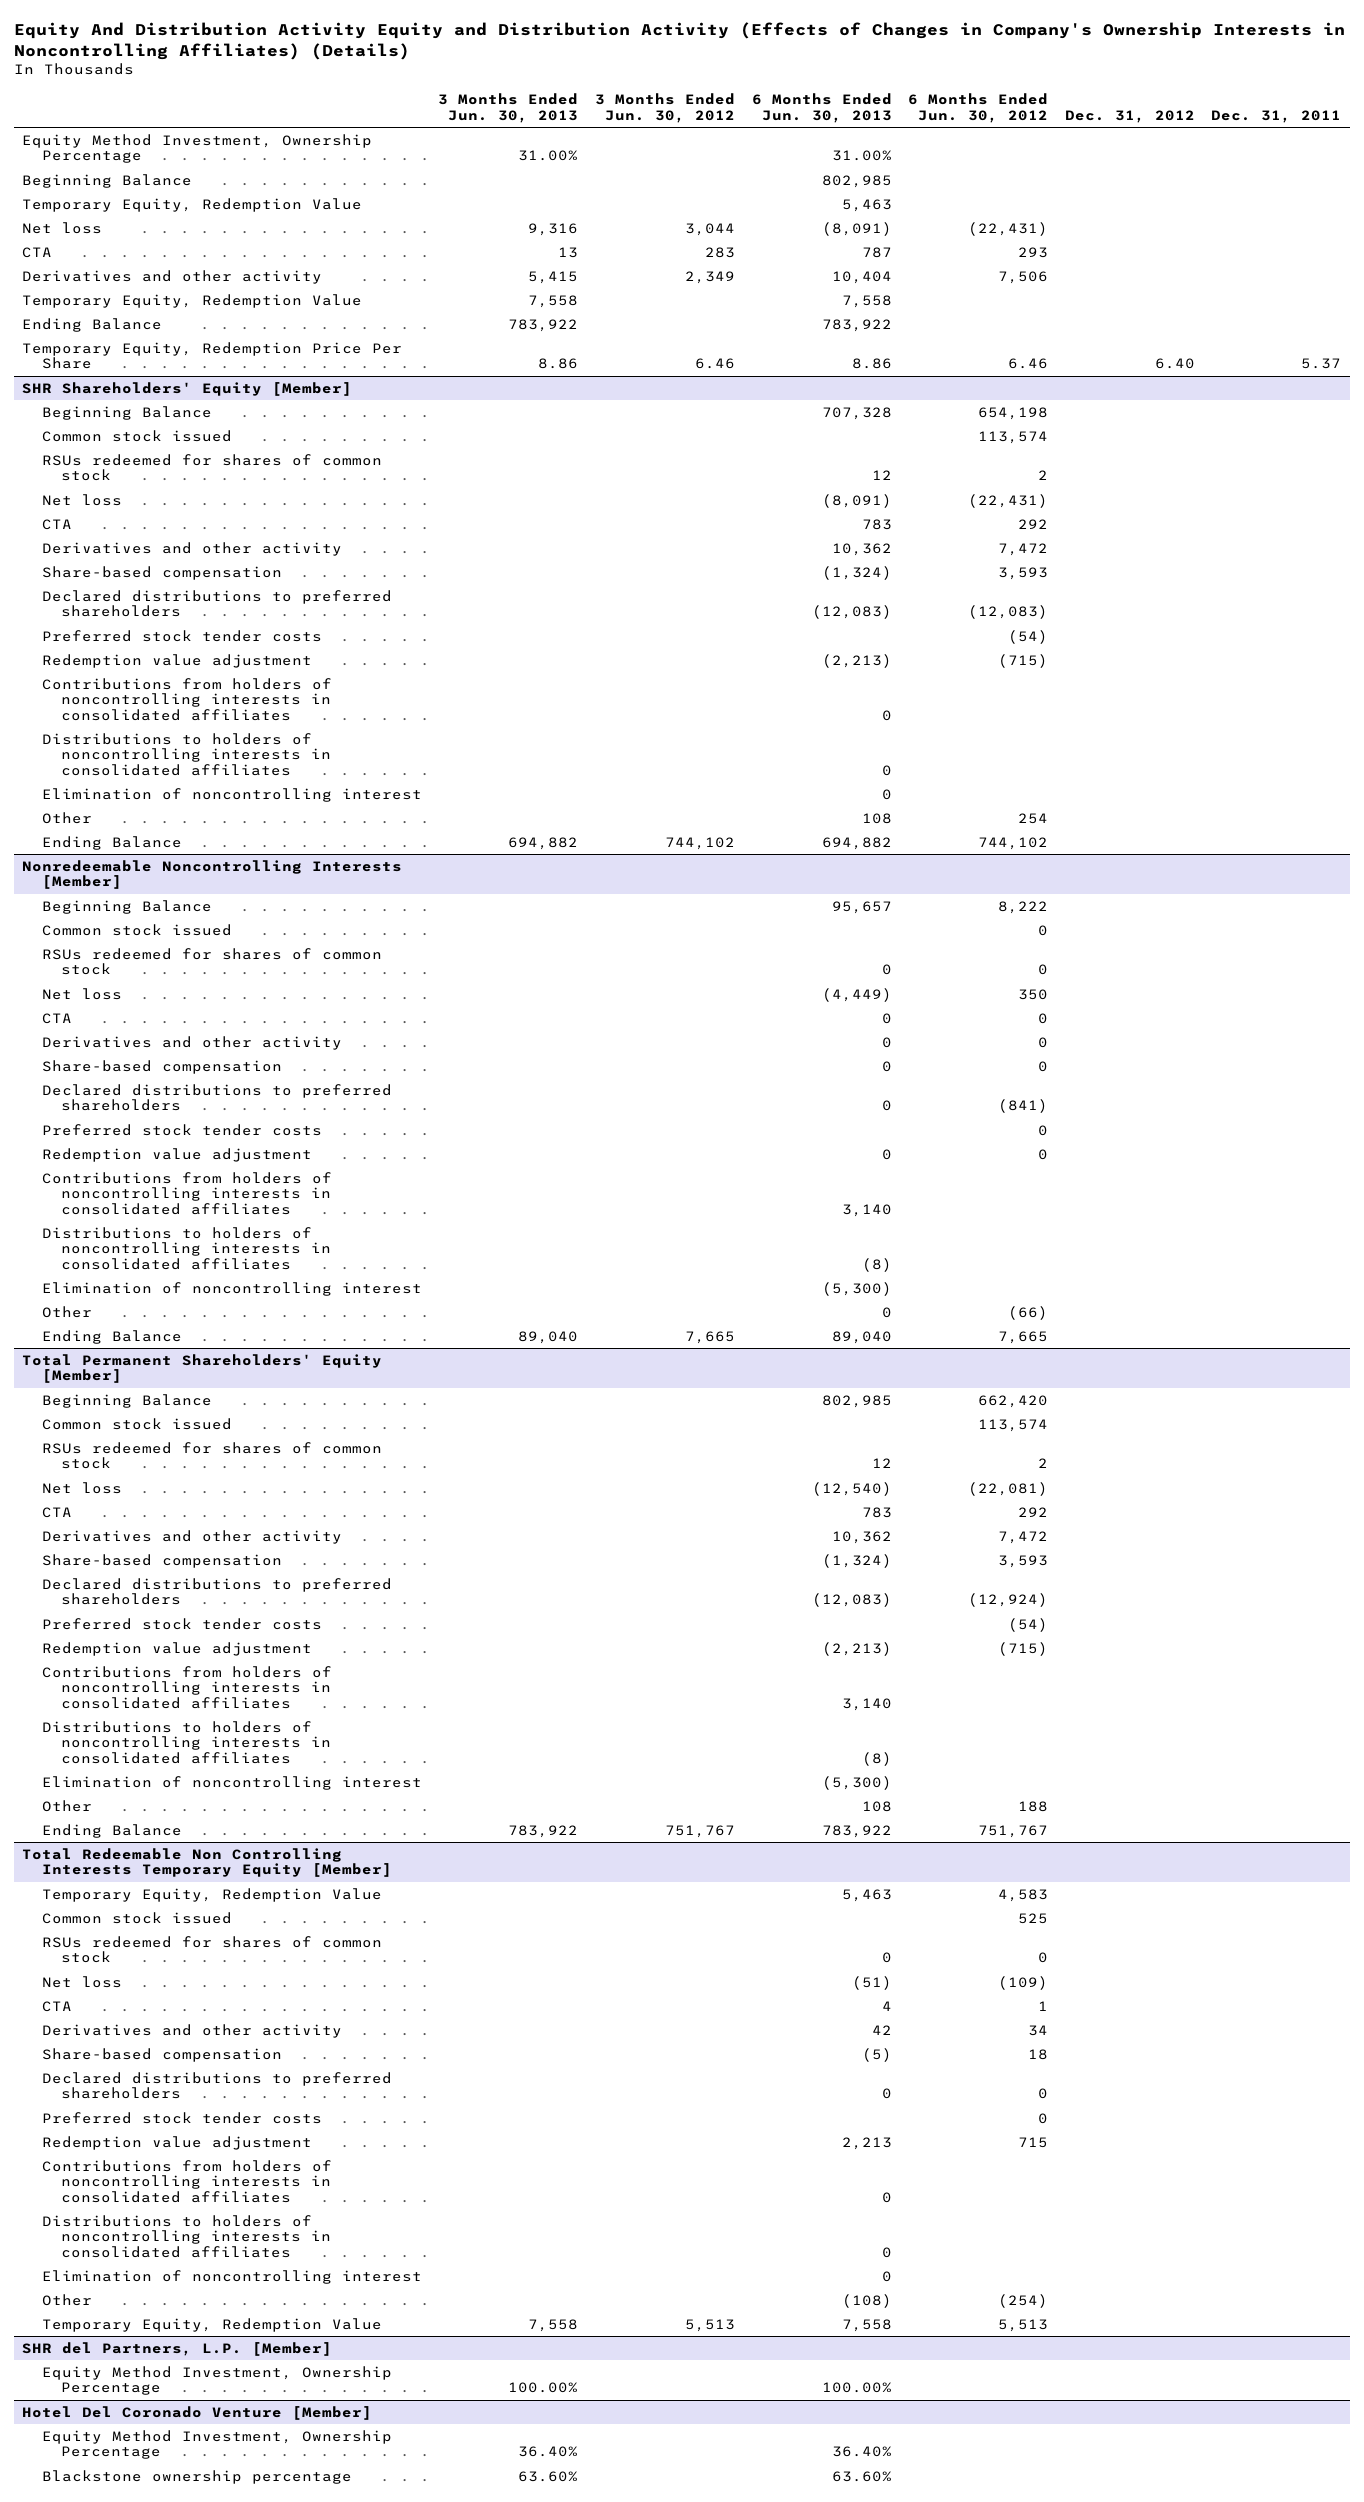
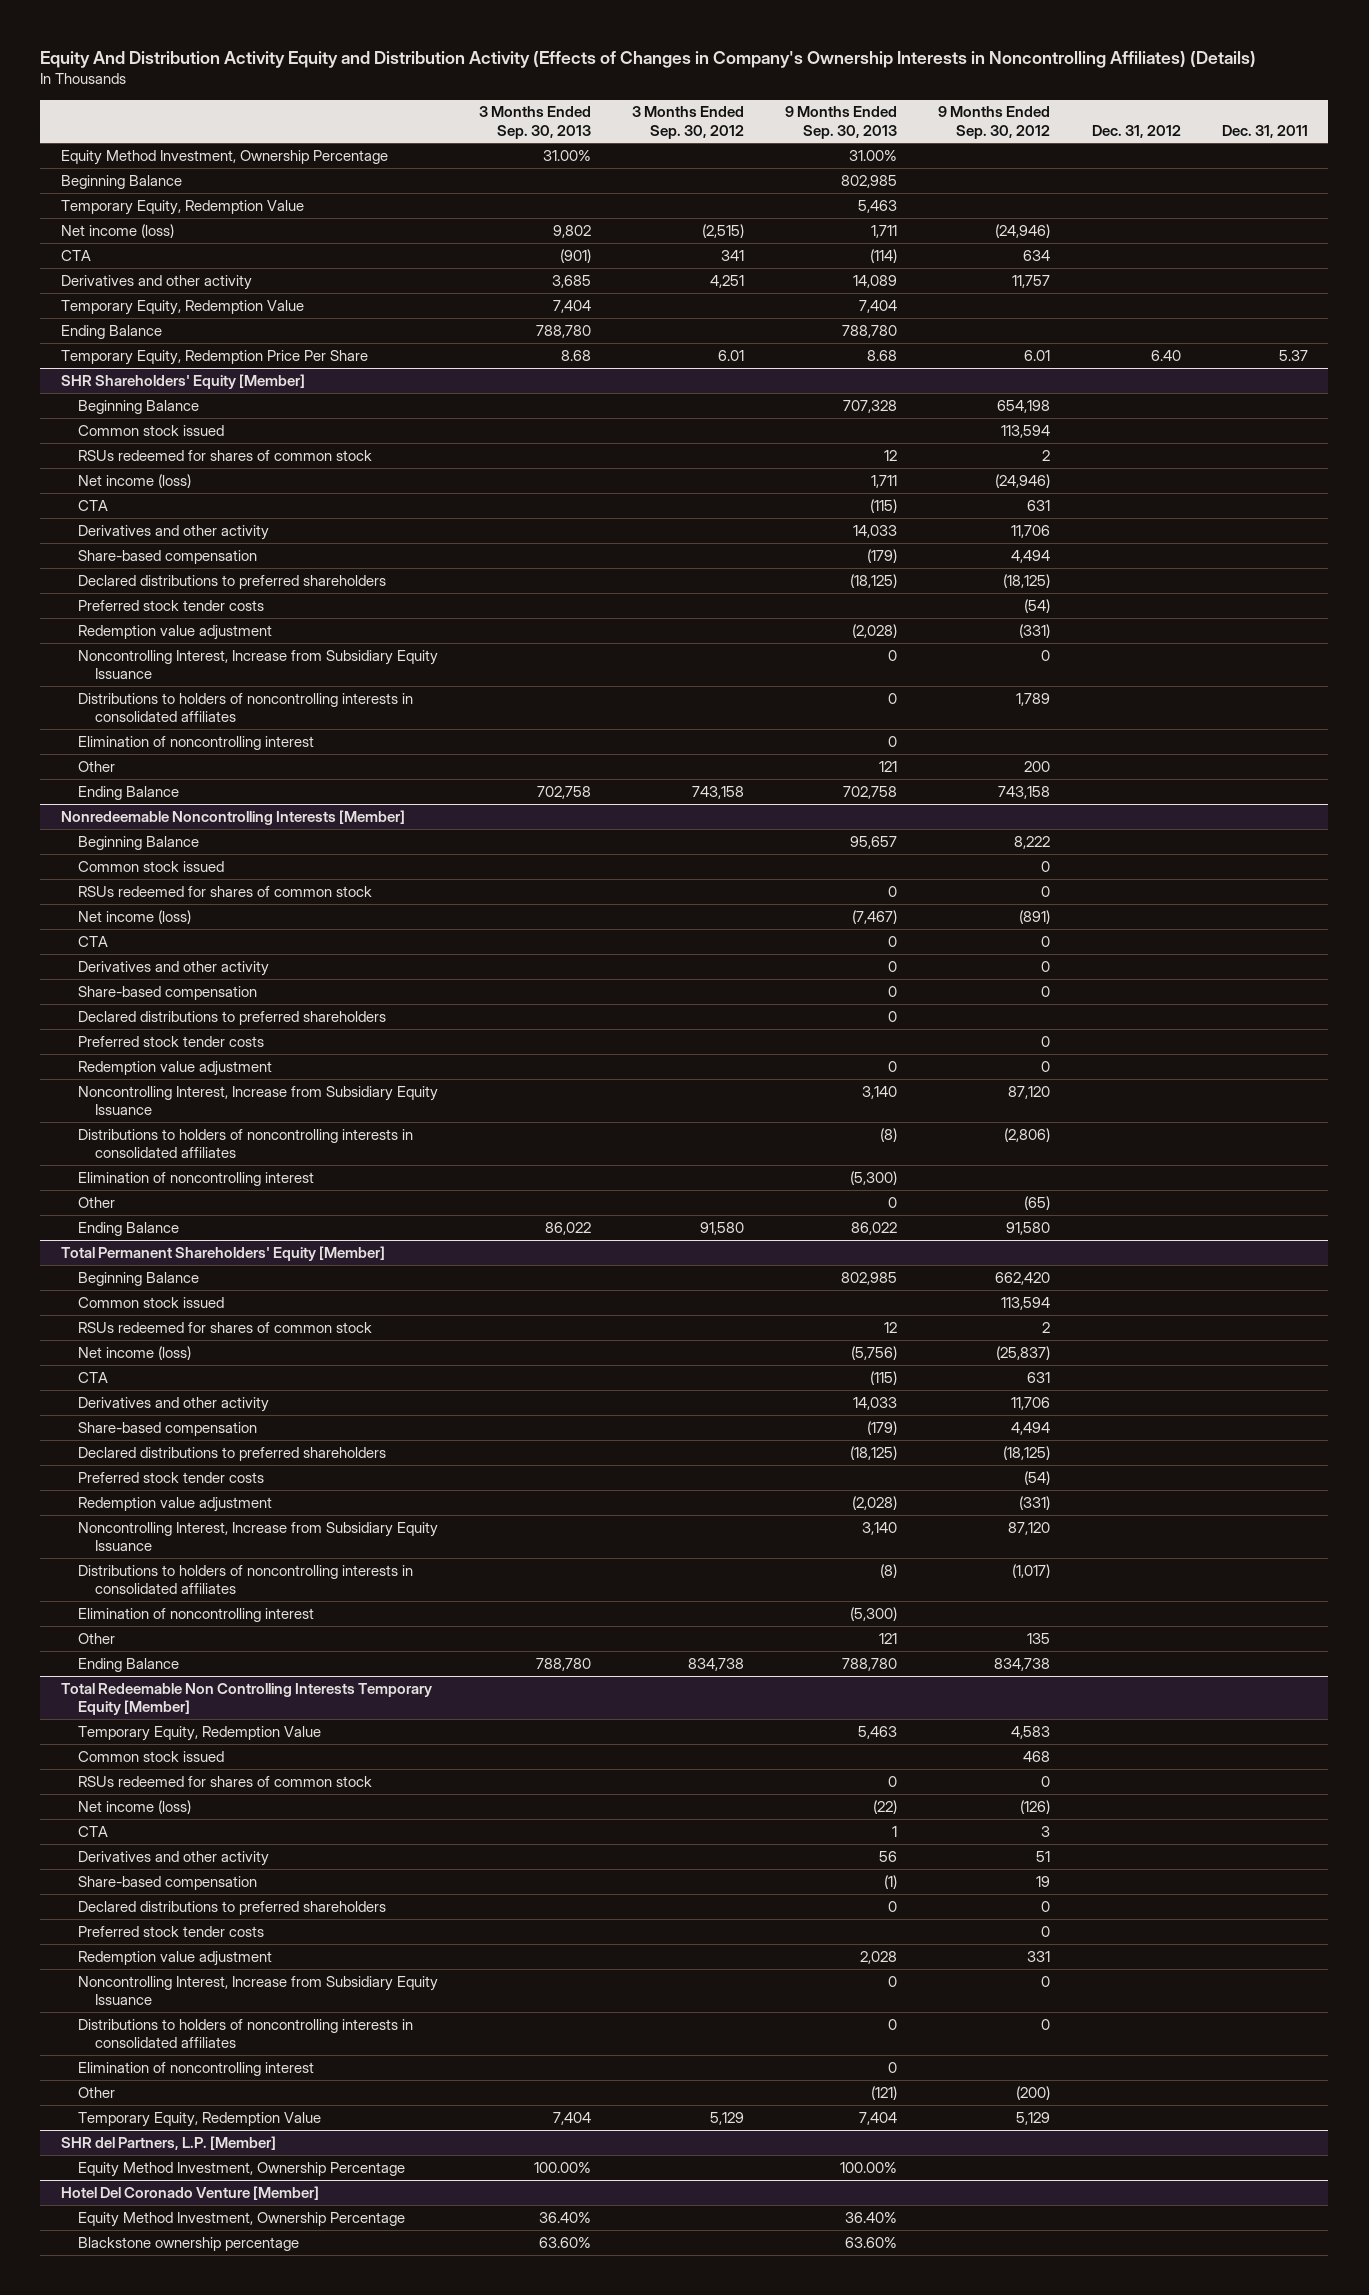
[438,93,579,123] 3 Months Ended Jun. 30, 2013 -> none
[595,93,736,123] 3 Months Ended Jun. 30, 2012 -> none
[751,93,892,123] 6 Months Ended Jun. 30, 2013 -> none
[908,93,1049,123] 6 Months Ended Jun. 30, 2012 -> none
none -> [479,106,592,139] 3 Months Ended Sep. 30, 2013
none -> [632,106,745,139] 3 Months Ended Sep. 30, 2012
none -> [785,106,898,139] 9 Months Ended Sep. 30, 2013
none -> [938,106,1051,139] 9 Months Ended Sep. 30, 2012
[22,221,103,234] Net loss -> [60,223,174,238] Net income (loss)
[41,493,122,506] Net loss -> [77,473,191,488] Net income (loss)
[41,677,332,721] Contributions from holders of noncontrolling interests in consolidated affiliates -> none
none -> [77,649,438,680] Noncontrolling Interest, Increase from Subsidiary Equity Issuance
[41,987,122,1000] Net loss -> [77,909,191,924] Net income (loss)
[41,1171,332,1215] Contributions from holders of noncontrolling interests in consolidated affiliates -> none
none -> [77,1085,438,1116] Noncontrolling Interest, Increase from Subsidiary Equity Issuance
[41,1481,122,1494] Net loss -> [77,1345,191,1360] Net income (loss)
[41,1665,332,1709] Contributions from holders of noncontrolling interests in consolidated affiliates -> none
none -> [77,1521,438,1552] Noncontrolling Interest, Increase from Subsidiary Equity Issuance
[41,1975,122,1988] Net loss -> [77,1799,191,1814] Net income (loss)
[41,2159,332,2203] Contributions from holders of noncontrolling interests in consolidated affiliates -> none
none -> [77,1975,438,2006] Noncontrolling Interest, Increase from Subsidiary Equity Issuance

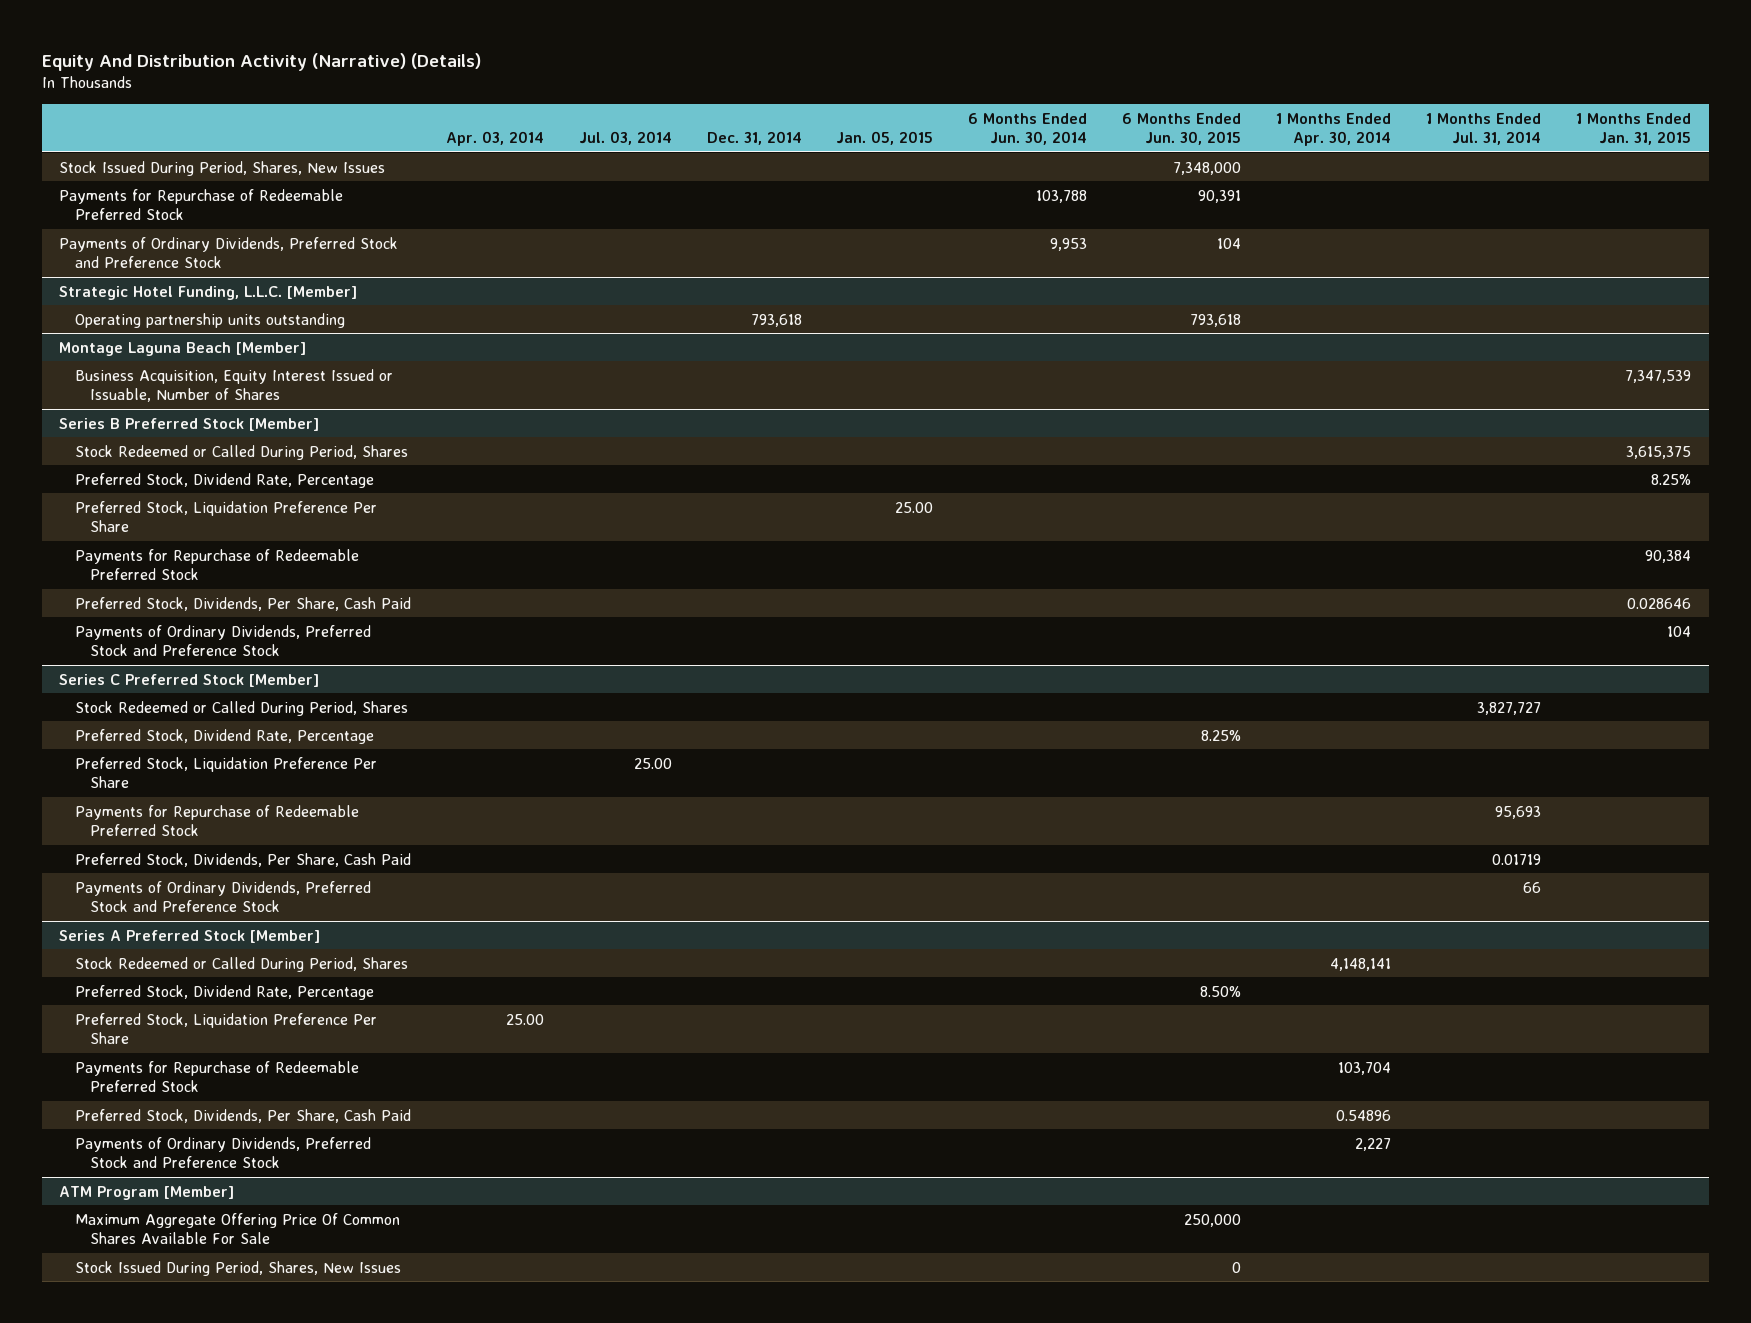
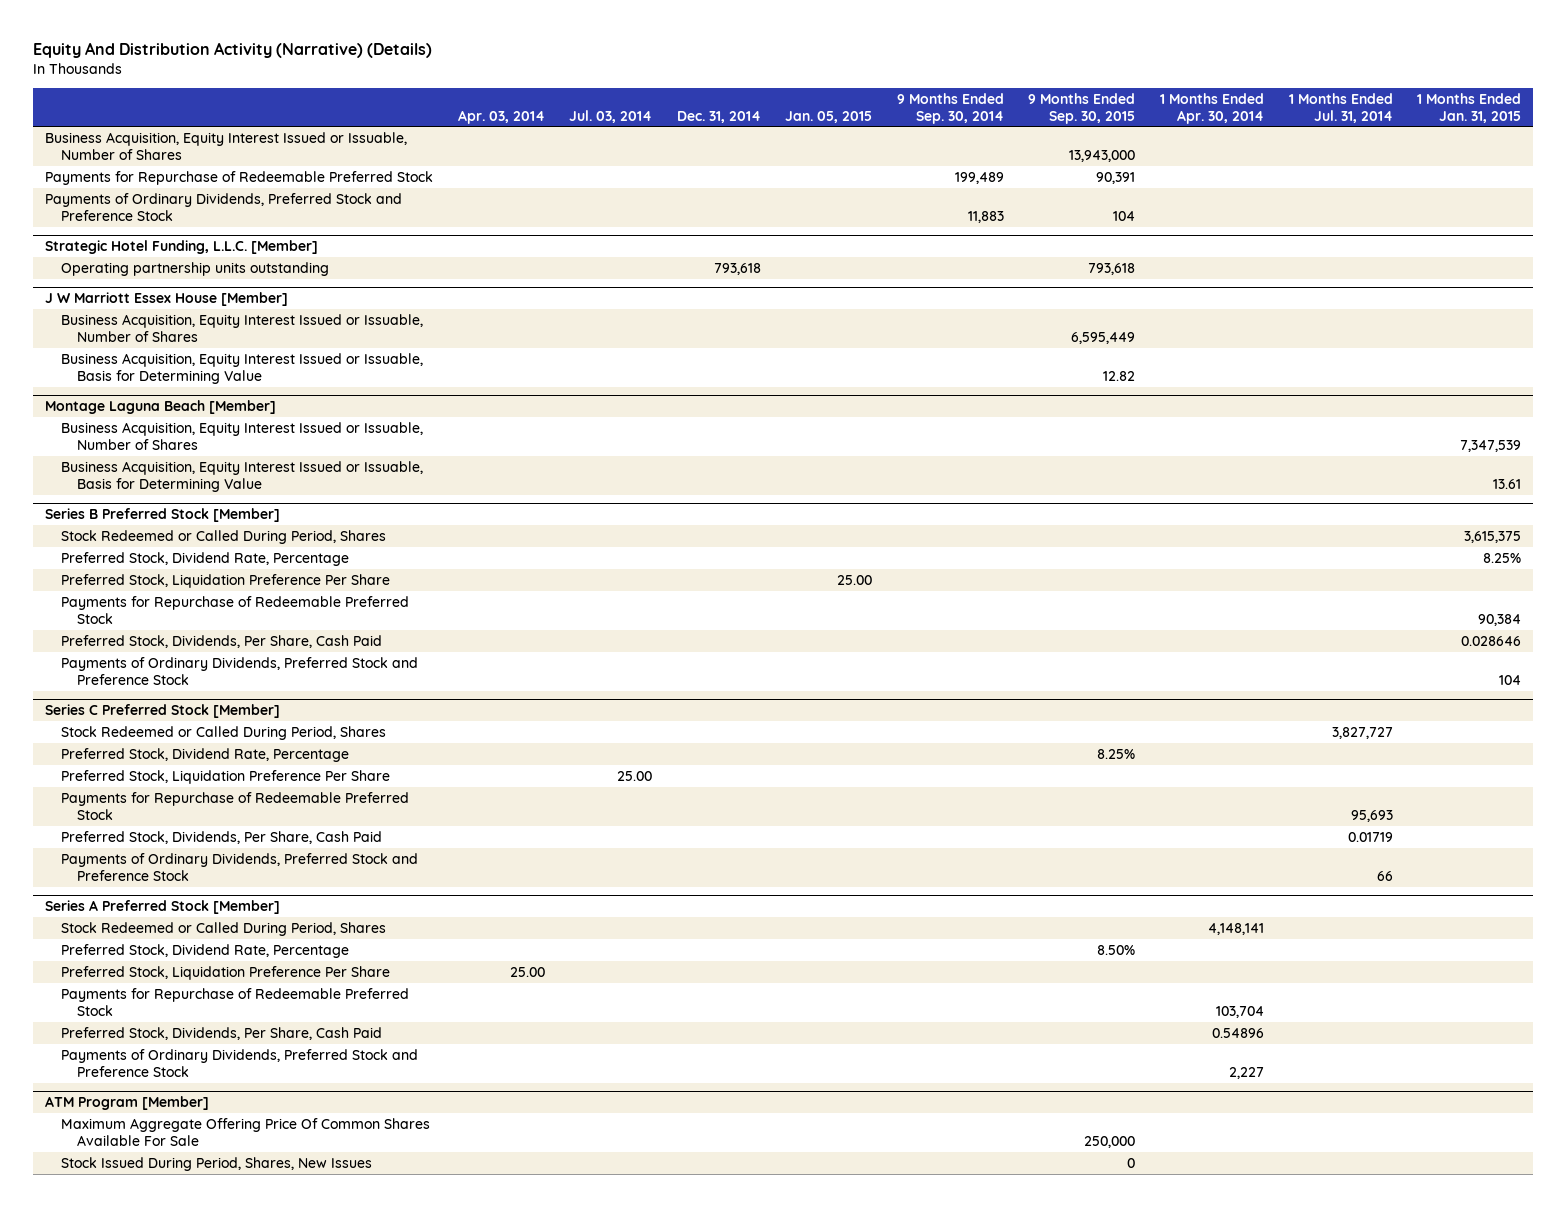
[968,112,1088,146] 6 Months Ended Jun. 30, 2014 -> none
[1122,112,1242,146] 6 Months Ended Jun. 30, 2015 -> none
none -> [896,92,1004,124] 9 Months Ended Sep. 30, 2014
none -> [1028,92,1136,124] 9 Months Ended Sep. 30, 2015
[59,160,386,176] Stock Issued During Period, Shares, New Issues -> none
none -> [45,131,408,160] Business Acquisition, Equity Interest Issued or Issuable, Number of Shares
none -> [45,292,289,307] J W Marriott Essex House [Member]
none -> [61,313,424,342] Business Acquisition, Equity Interest Issued or Issuable, Number of Shares
none -> [61,352,424,384] Business Acquisition, Equity Interest Issued or Issuable, Basis for Determining Value
none -> [61,460,424,492] Business Acquisition, Equity Interest Issued or Issuable, Basis for Determining Value

